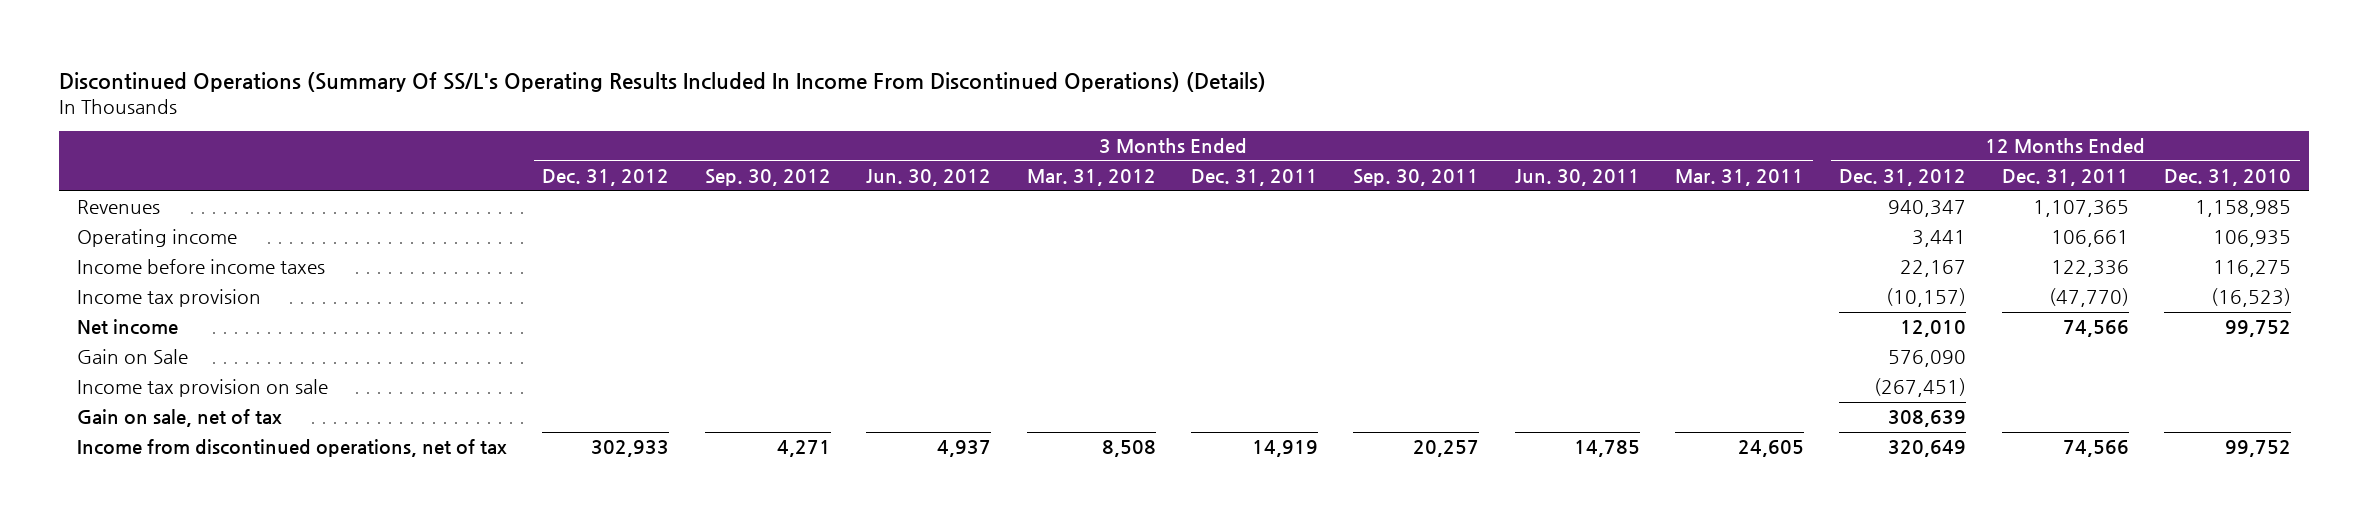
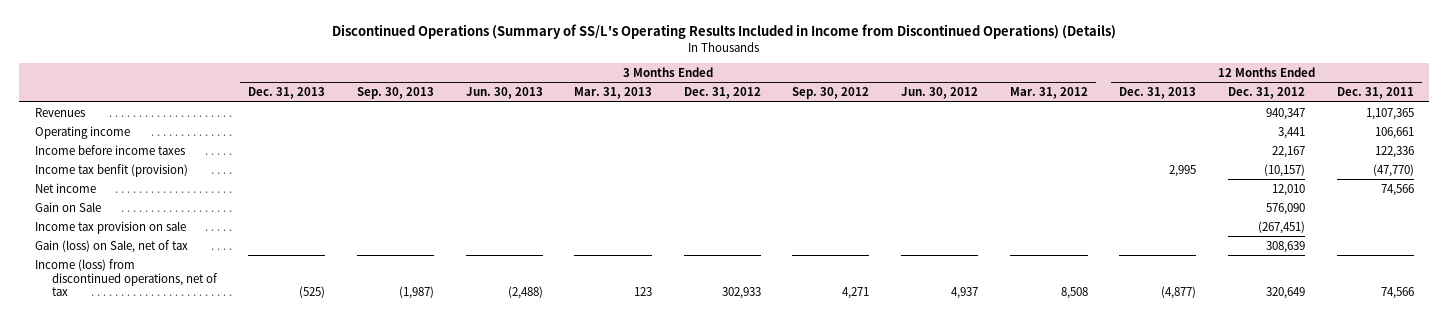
[59,71,1267,92] Discontinued Operations (Summary Of SS/L's Operating Results Included In Income From Discontinued Operations) (Details) -> [332,24,1117,40] Discontinued Operations (Summary of SS/L's Operating Results Included in Income from Discontinued Operations) (Details)
[1190,169,1318,187] Dec. 31, 2011 -> none
[1353,169,1480,187] Sep. 30, 2011 -> none
[1514,169,1640,187] Jun. 30, 2011 -> none
[1675,169,1805,187] Mar. 31, 2011 -> none
[2164,169,2292,187] Dec. 31, 2010 -> none
none -> [248,86,326,99] Dec. 31, 2013
none -> [356,86,434,99] Sep. 30, 2013
none -> [465,86,543,99] Jun. 30, 2013
none -> [574,86,653,99] Mar. 31, 2013
none -> [1119,86,1197,99] Dec. 31, 2013
[77,289,262,308] Income tax provision -> [34,163,188,177] Income tax benfit (provision)
[77,409,283,428] Gain on sale, net of tax -> [34,239,188,253] Gain (loss) on Sale, net of tax
[77,439,508,458] Income from discontinued operations, net of tax -> [34,258,218,297] Income (loss) from discontinued operations, net of tax

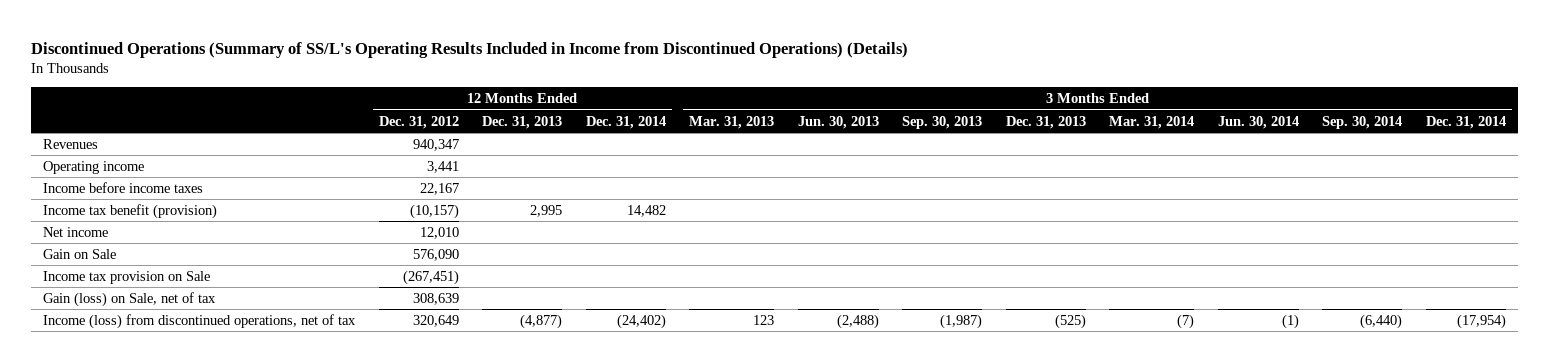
[683,86,761,99] Dec. 31, 2012 -> none
[792,86,870,99] Sep. 30, 2012 -> none
[901,86,979,99] Jun. 30, 2012 -> none
[1009,86,1088,99] Mar. 31, 2012 -> none
[1336,86,1414,99] Dec. 31, 2011 -> none
none -> [585,115,666,129] Dec. 31, 2014
none -> [1109,115,1195,129] Mar. 31, 2014
none -> [1217,115,1299,129] Jun. 30, 2014
none -> [1322,115,1403,129] Sep. 30, 2014
none -> [1425,115,1506,129] Dec. 31, 2014
[34,163,188,177] Income tax benfit (provision) -> [43,203,218,219] Income tax benefit (provision)
[34,220,186,234] Income tax provision on sale -> [43,270,211,284] Income tax provision on Sale

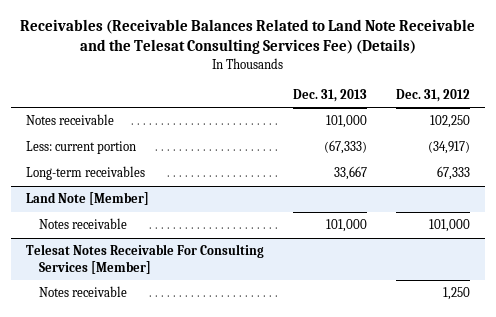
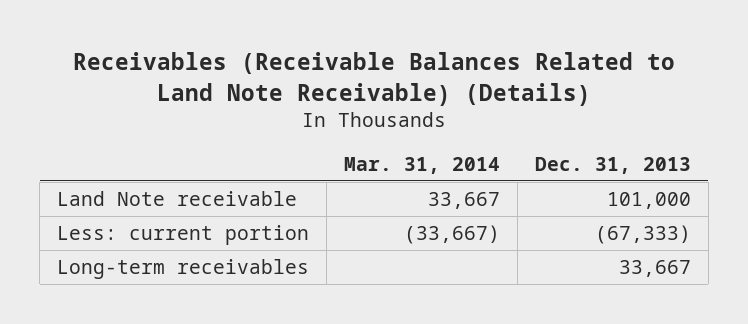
[19,19,475,55] Receivables (Receivable Balances Related to Land Note Receivable and the Telesat Consulting Services Fee) (Details) -> [72,52,675,106] Receivables (Receivable Balances Related to Land Note Receivable) (Details)
[395,88,470,102] Dec. 31, 2012 -> none
none -> [343,156,500,174] Mar. 31, 2014
[25,114,114,126] Notes receivable -> [57,191,298,207] Land Note receivable
[25,192,149,206] Land Note [Member] -> none
[39,218,128,230] Notes receivable -> none
[25,244,264,274] Telesat Notes Receivable For Consulting Services [Member] -> none
[39,286,128,298] Notes receivable -> none

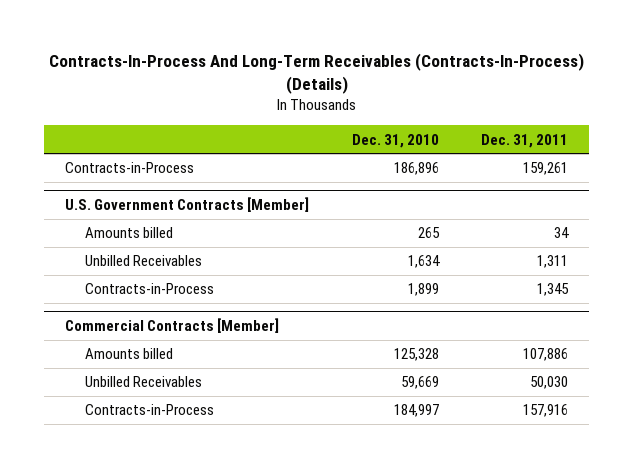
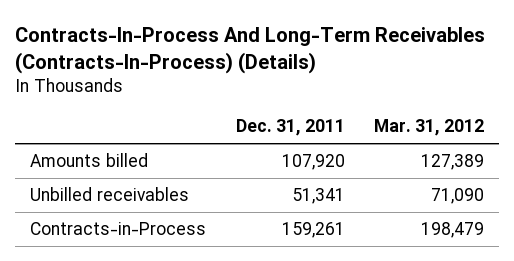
[351,133,439,148] Dec. 31, 2010 -> none
none -> [374,119,485,137] Mar. 31, 2012
none -> [29,153,148,168] Amounts billed
none -> [29,187,189,202] Unbilled receivables
[65,197,310,213] U.S. Government Contracts [Member] -> none
[85,227,174,239] Amounts billed -> none
[85,255,203,267] Unbilled Receivables -> none
[85,283,215,295] Contracts-in-Process -> none
[65,318,280,334] Commercial Contracts [Member] -> none
[85,348,174,360] Amounts billed -> none
[85,376,203,388] Unbilled Receivables -> none
[85,404,215,416] Contracts-in-Process -> none

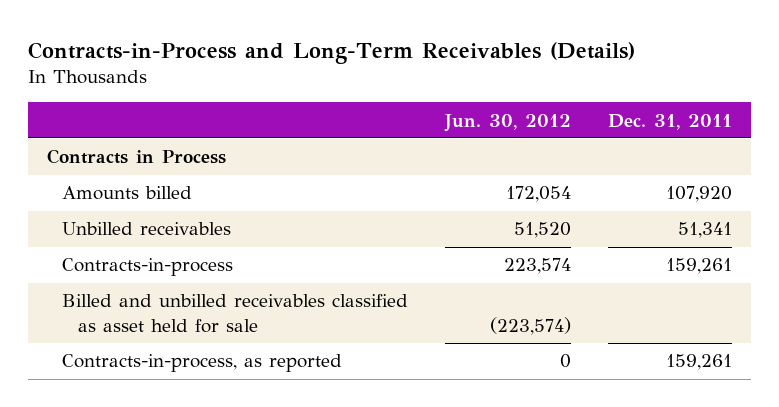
[15,26,486,74] Contracts-In-Process And Long-Term Receivables (Contracts-In-Process) (Details) -> [28,41,636,64] Contracts-in-Process and Long-Term Receivables (Details)
[374,119,485,137] Mar. 31, 2012 -> none
none -> [444,113,572,132] Jun. 30, 2012
none -> [46,149,226,165] Contracts in Process
none -> [62,258,234,277] Contracts-in-process
none -> [62,294,409,333] Billed and unbilled receivables classified as asset held for sale
[29,222,206,236] Contracts-in-Process -> [62,354,343,373] Contracts-in-process, as reported

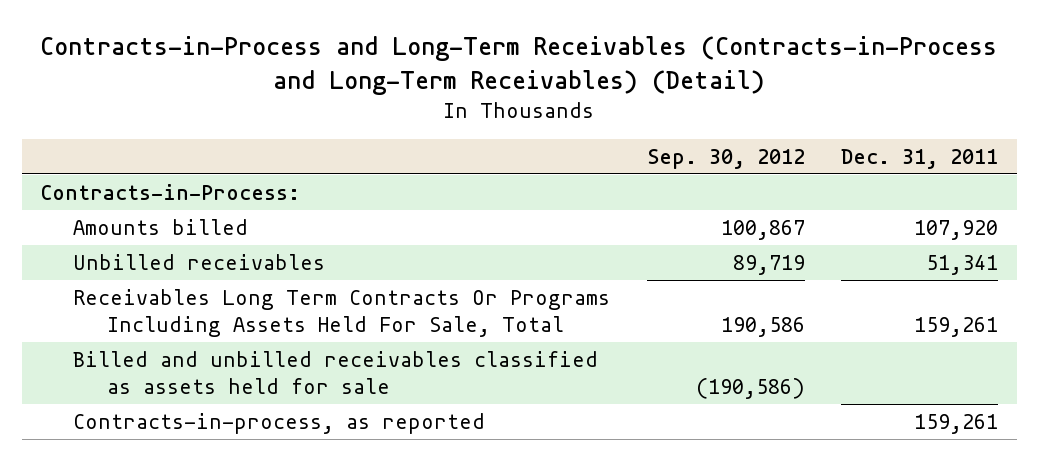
[28,41,636,64] Contracts-in-Process and Long-Term Receivables (Details) -> [40,36,998,95] Contracts-in-Process and Long-Term Receivables (Contracts-in-Process and Long-Term Receivables) (Detail)
[444,113,572,132] Jun. 30, 2012 -> none
none -> [646,148,805,169] Sep. 30, 2012
[46,149,226,165] Contracts in Process -> [39,183,300,200] Contracts-in-Process:
[62,258,234,277] Contracts-in-process -> [73,288,611,337] Receivables Long Term Contracts Or Programs Including Assets Held For Sale, Total
[62,294,409,333] Billed and unbilled receivables classified as asset held for sale -> [73,350,599,394] Billed and unbilled receivables classified as assets held for sale

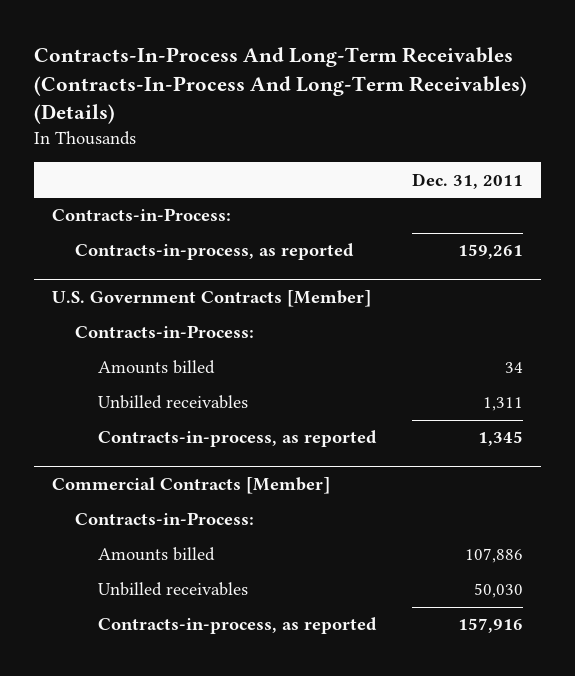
[40,36,998,95] Contracts-in-Process and Long-Term Receivables (Contracts-in-Process and Long-Term Receivables) (Detail) -> [33,47,527,125] Contracts-In-Process And Long-Term Receivables (Contracts-In-Process And Long-Term Receivables) (Details)
[646,148,805,169] Sep. 30, 2012 -> none
[73,218,249,235] Amounts billed -> none
[73,253,326,270] Unbilled receivables -> none
[73,288,611,337] Receivables Long Term Contracts Or Programs Including Assets Held For Sale, Total -> none
[73,350,599,394] Billed and unbilled receivables classified as assets held for sale -> none
none -> [51,290,371,308] U.S. Government Contracts [Member]
none -> [74,325,254,339] Contracts-in-Process:
none -> [97,360,215,375] Amounts billed
none -> [97,395,248,410] Unbilled receivables
none -> [97,430,377,448] Contracts-in-process, as reported
none -> [51,477,330,495] Commercial Contracts [Member]
none -> [74,512,254,526] Contracts-in-Process:
none -> [97,547,215,562] Amounts billed
none -> [97,582,248,597] Unbilled receivables
none -> [97,617,377,635] Contracts-in-process, as reported

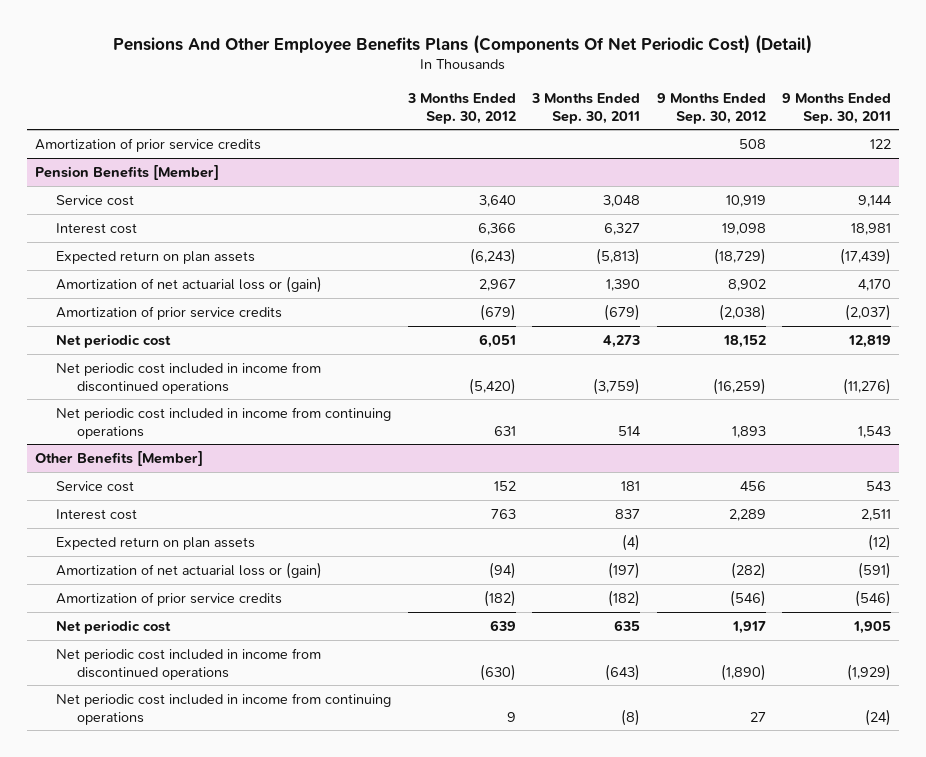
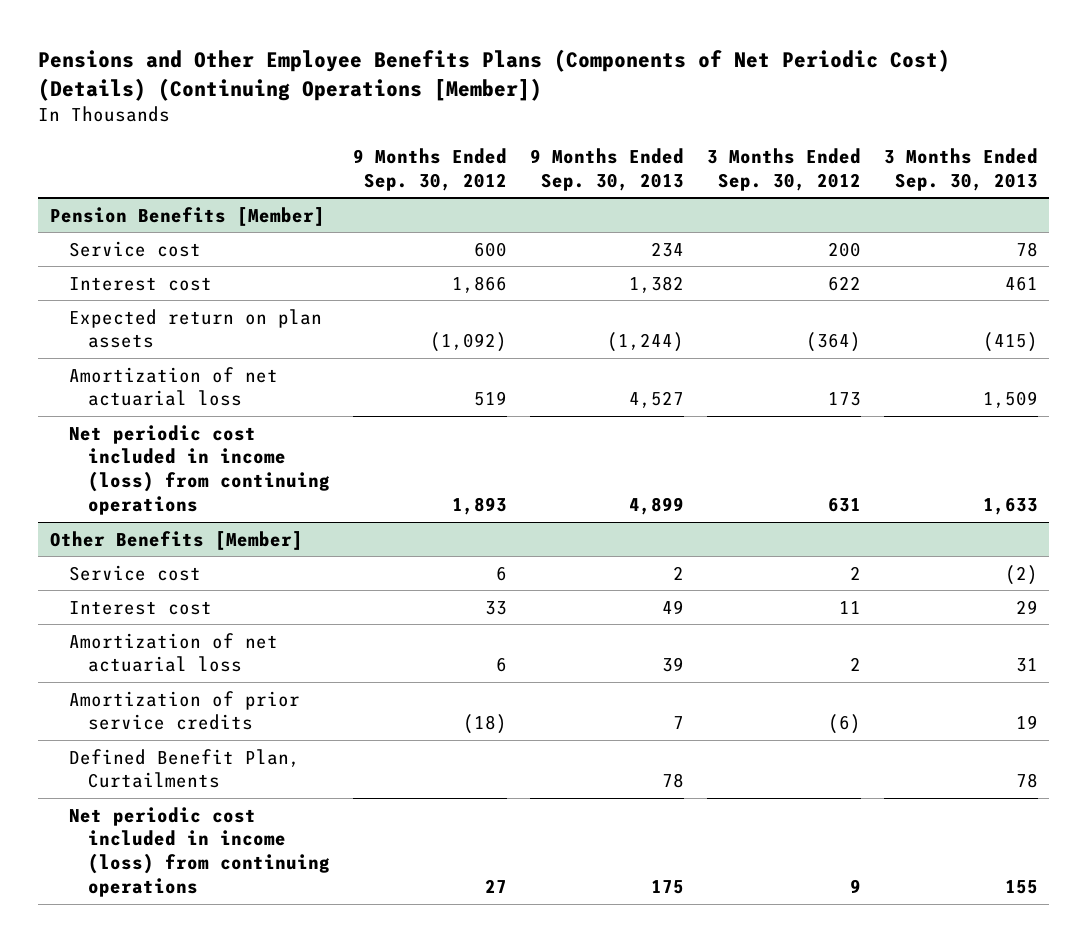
[113,33,813,54] Pensions And Other Employee Benefits Plans (Components Of Net Periodic Cost) (Detail) -> [38,49,951,101] Pensions and Other Employee Benefits Plans (Components of Net Periodic Cost) (Details) (Continuing Operations [Member])
[531,92,641,124] 3 Months Ended Sep. 30, 2011 -> none
[782,92,892,124] 9 Months Ended Sep. 30, 2011 -> none
none -> [530,147,685,191] 9 Months Ended Sep. 30, 2013
none -> [883,147,1038,191] 3 Months Ended Sep. 30, 2013
[35,137,262,152] Amortization of prior service credits -> none
[56,305,283,320] Amortization of prior service credits -> none
[56,361,322,394] Net periodic cost included in income from discontinued operations -> none
[56,406,392,439] Net periodic cost included in income from continuing operations -> none
[478,194,516,207] 3,640 -> [828,241,862,257] 200
[725,194,766,207] 10,919 -> [474,241,508,257] 600
[477,222,516,235] 6,366 -> [828,275,862,291] 622
[721,222,766,235] 19,098 -> [452,275,508,293] 1,866
[469,247,516,265] (6,243) -> [806,332,862,353] (364)
[713,247,766,265] (18,729) -> [430,332,508,353] (1,092)
[56,275,323,293] Amortization of net actuarial loss or (gain) -> [69,366,279,407] Amortization of net actuarial loss
[478,278,516,291] 2,967 -> [828,392,862,407] 173
[727,278,766,291] 8,902 -> [474,391,508,407] 519
[56,333,172,348] Net periodic cost -> [69,424,331,515] Net periodic cost included in income (loss) from continuing operations
[478,333,516,348] 6,051 -> [828,496,862,512] 631
[722,334,766,348] 18,152 -> [452,496,508,515] 1,893
[56,536,256,550] Expected return on plan assets -> none
[56,647,322,680] Net periodic cost included in income from discontinued operations -> none
[56,692,392,725] Net periodic cost included in income from continuing operations -> none
[493,480,516,491] 152 -> [850,565,862,580] 2
[739,480,766,491] 456 -> [496,565,508,581] 6
[490,508,516,519] 763 -> [839,600,862,614] 11
[728,508,766,521] 2,289 -> [485,600,508,615] 33
[56,561,323,579] Amortization of net actuarial loss or (gain) -> [69,632,279,673] Amortization of net actuarial loss
[488,561,516,579] (94) -> [850,657,862,672] 2
[730,561,766,579] (282) -> [496,657,508,673] 6
[483,589,516,607] (182) -> [828,714,862,735] (6)
[729,589,766,607] (546) -> [463,714,508,735] (18)
none -> [69,748,301,789] Defined Benefit Plan, Curtailments
[56,619,172,634] Net periodic cost -> [69,806,331,897] Net periodic cost included in income (loss) from continuing operations
[489,619,516,631] 639 -> [850,878,862,893] 9
[731,620,766,634] 1,917 -> [485,878,508,893] 27

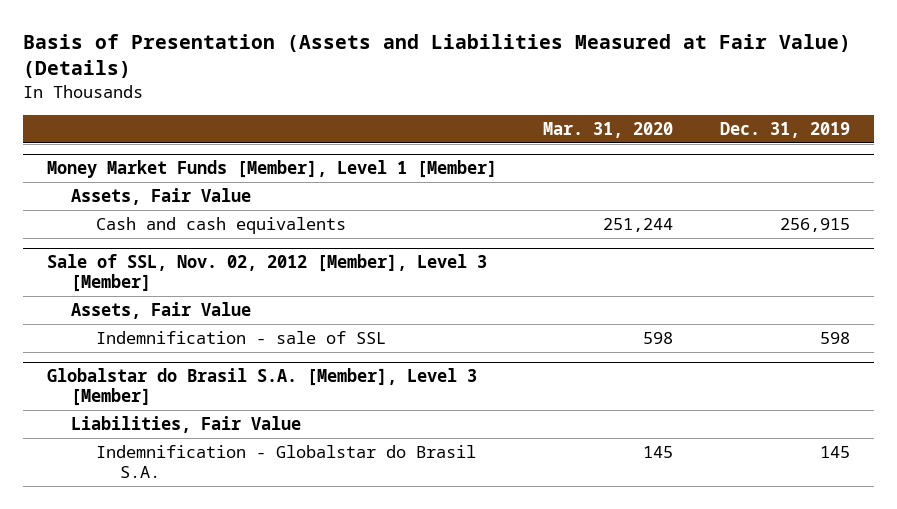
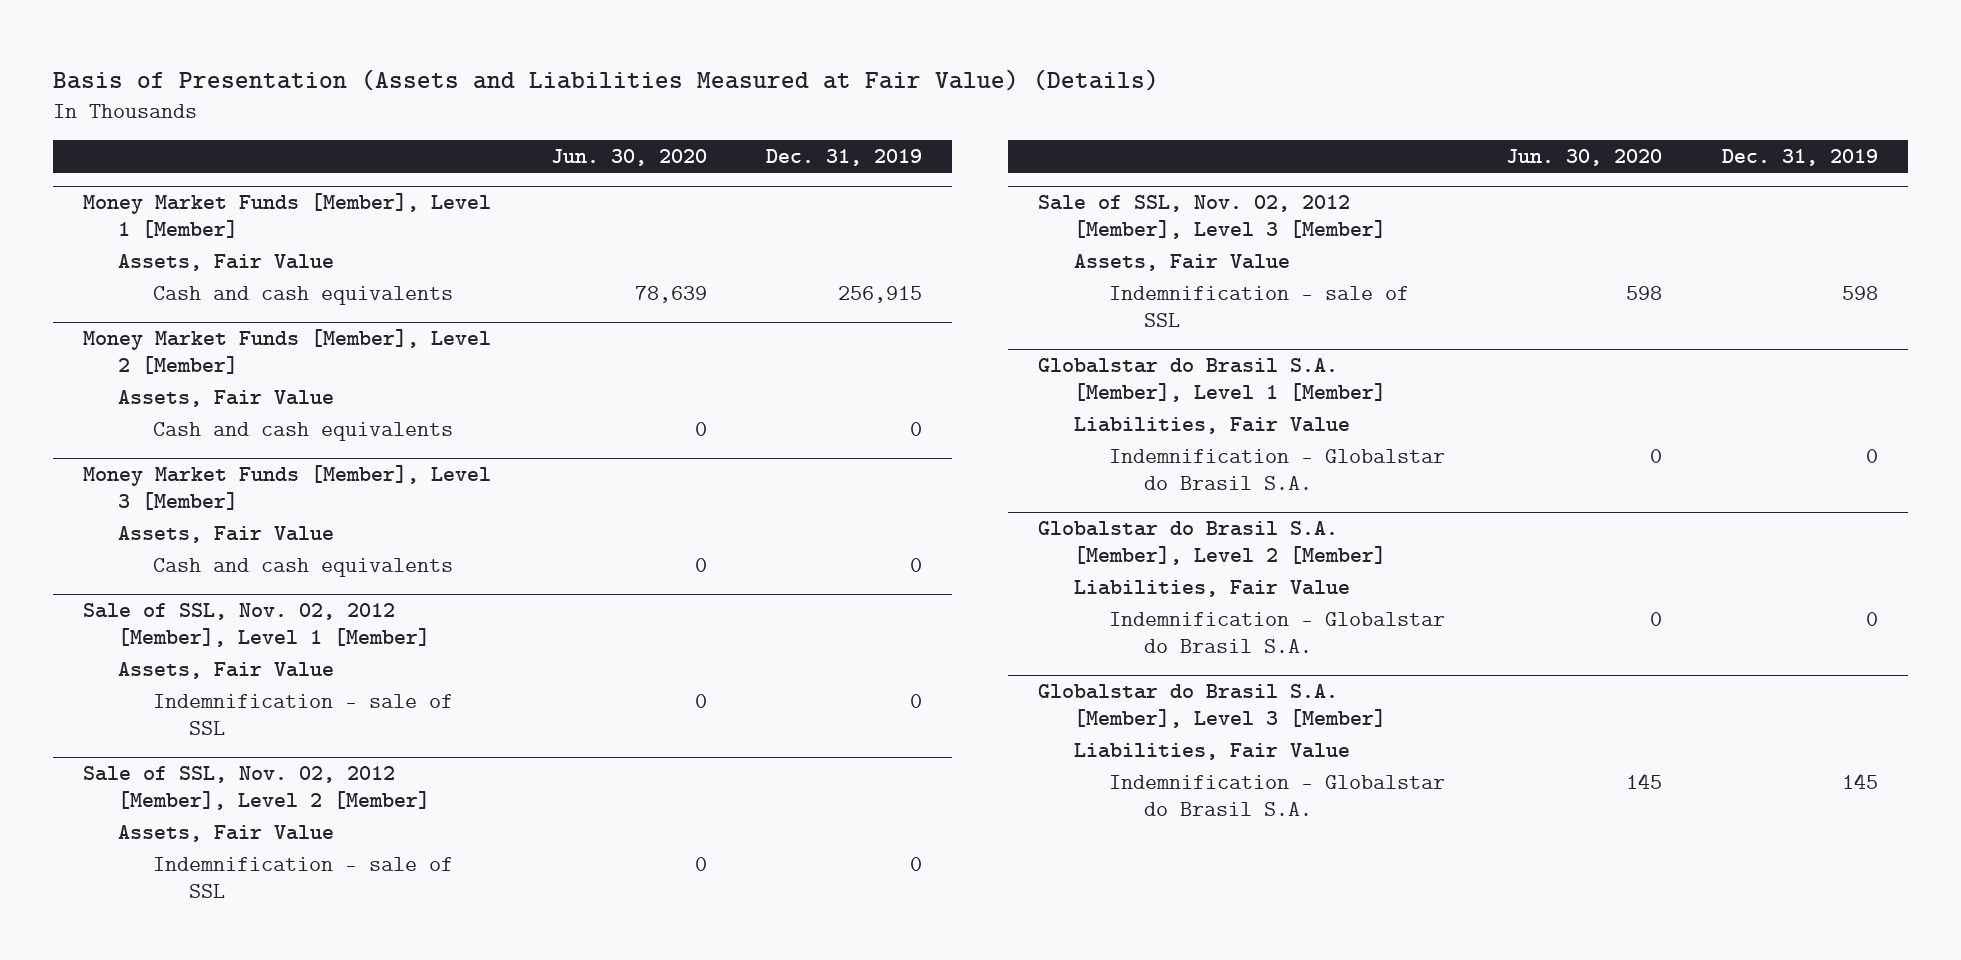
[543,121,674,138] Mar. 31, 2020 -> none
none -> [550,149,707,167] Jun. 30, 2020
none -> [82,329,491,374] Money Market Funds [Member], Level 2 [Member]
none -> [118,389,335,407] Assets, Fair Value
none -> [153,421,454,441] Cash and cash equivalents
none -> [82,465,491,510] Money Market Funds [Member], Level 3 [Member]
none -> [118,525,335,543] Assets, Fair Value
none -> [153,557,454,577] Cash and cash equivalents
none -> [82,603,431,647] Sale of SSL, Nov. 02, 2012 [Member], Level 1 [Member]
none -> [118,661,335,679] Assets, Fair Value
none -> [153,693,454,735] Indemnification - sale of SSL
none -> [82,766,431,810] Sale of SSL, Nov. 02, 2012 [Member], Level 2 [Member]
none -> [118,824,335,842] Assets, Fair Value
none -> [153,856,454,898] Indemnification - sale of SSL
none -> [1038,358,1386,402] Globalstar do Brasil S.A. [Member], Level 1 [Member]
none -> [1073,416,1350,434] Liabilities, Fair Value
none -> [1108,448,1445,490] Indemnification - Globalstar do Brasil S.A.
none -> [1038,521,1386,565] Globalstar do Brasil S.A. [Member], Level 2 [Member]
none -> [1073,579,1350,597] Liabilities, Fair Value
none -> [1108,611,1445,653] Indemnification - Globalstar do Brasil S.A.

